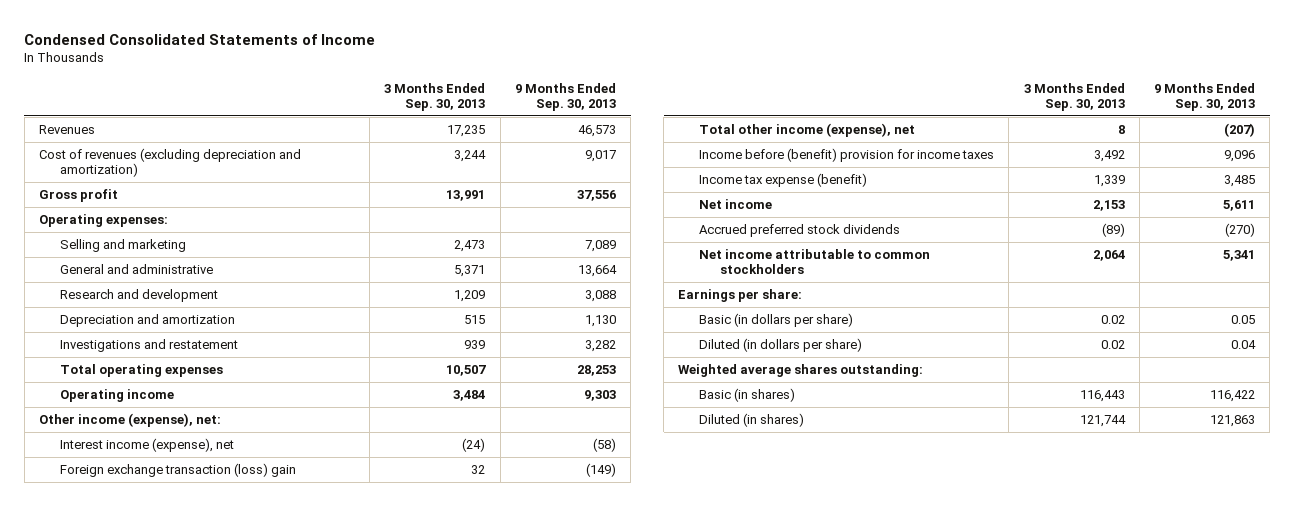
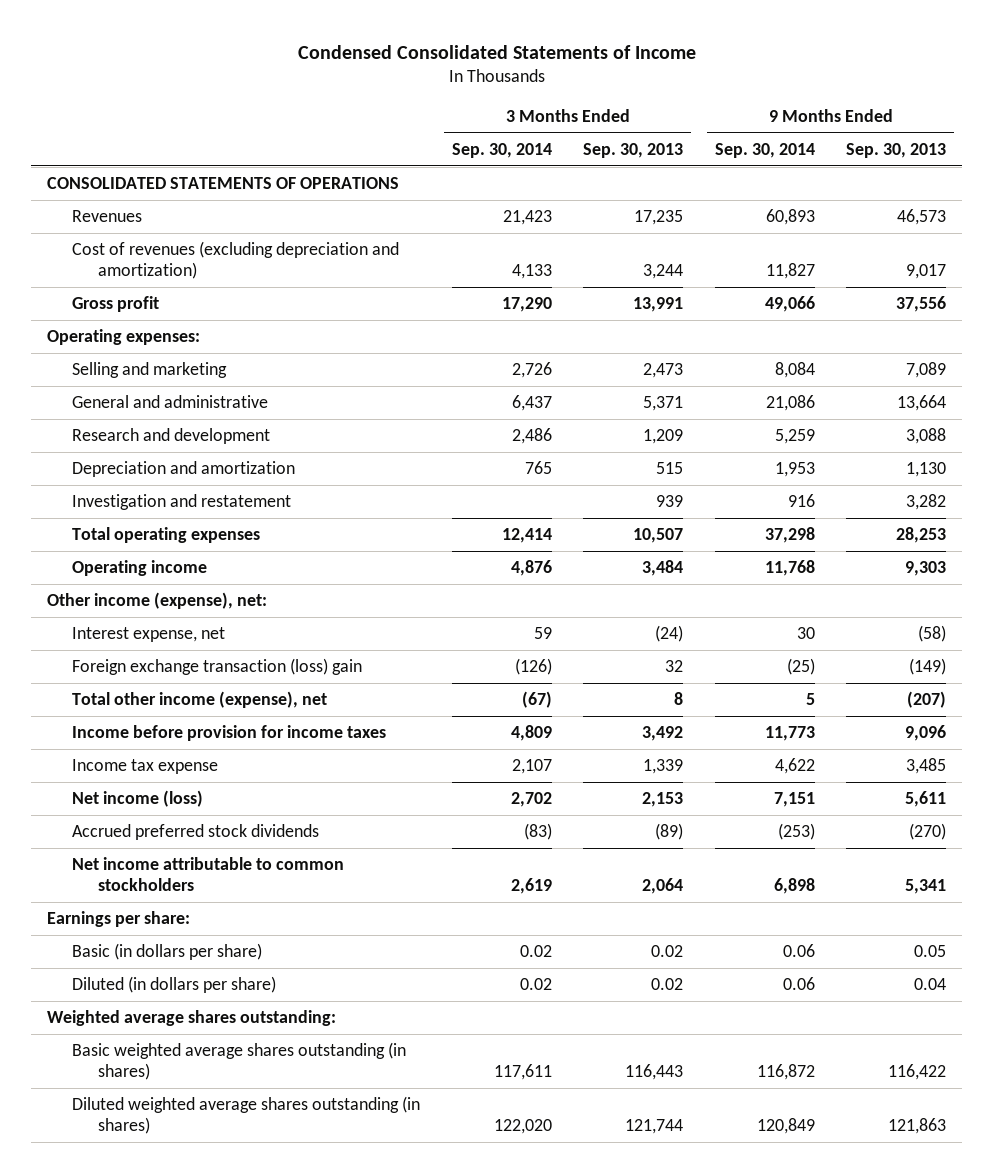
none -> [451,143,552,159] Sep. 30, 2014
none -> [714,143,815,159] Sep. 30, 2014
none -> [47,177,400,190] CONSOLIDATED STATEMENTS OF OPERATIONS
[59,339,238,353] Investigations and restatement -> [72,494,292,511] Investigation and restatement
[59,438,234,453] Interest income (expense), net -> [72,627,226,643] Interest expense, net
[698,148,994,163] Income before (benefit) provision for income taxes -> [72,725,387,742] Income before provision for income taxes
[698,173,867,188] Income tax expense (benefit) -> [72,759,219,775] Income tax expense
[698,199,772,210] Net income -> [72,790,204,808] Net income (loss)
[698,388,795,403] Basic (in shares) -> [72,1042,407,1080] Basic weighted average shares outstanding (in shares)
[698,413,804,428] Diluted (in shares) -> [72,1096,421,1134] Diluted weighted average shares outstanding (in shares)

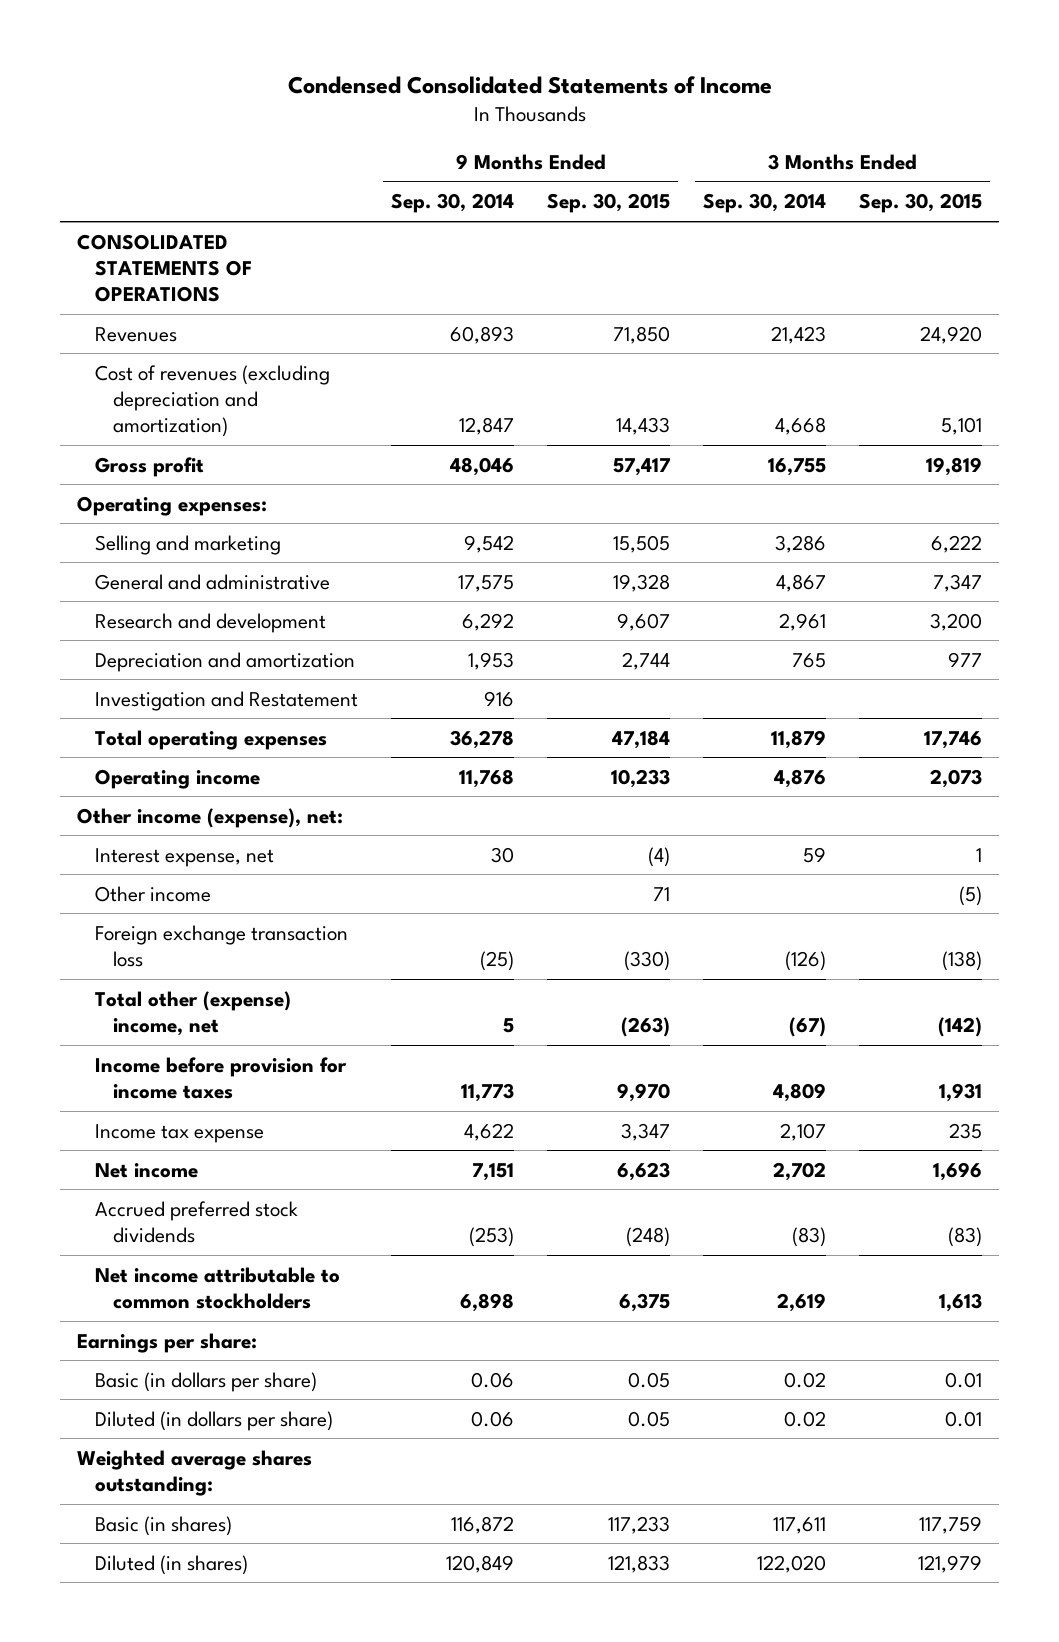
[583,143,684,159] Sep. 30, 2013 -> none
[846,143,947,159] Sep. 30, 2013 -> none
none -> [547,193,671,214] Sep. 30, 2015
none -> [859,193,983,214] Sep. 30, 2015
[511,263,552,279] 4,133 -> [775,417,827,436] 4,668
[765,262,815,279] 11,827 -> [458,417,514,436] 12,847
[501,297,552,313] 17,290 -> [768,457,827,476] 16,755
[764,296,815,313] 49,066 -> [449,456,514,476] 48,046
[511,362,552,379] 2,726 -> [775,534,827,553] 3,286
[774,362,815,379] 8,084 -> [463,534,514,553] 9,542
[511,395,552,412] 6,437 -> [776,573,827,592] 4,867
[765,395,815,412] 21,086 -> [457,574,514,592] 17,575
[511,428,552,445] 2,486 -> [779,612,827,631] 2,961
[774,429,815,445] 5,259 -> [461,612,514,631] 6,292
[72,494,292,511] Investigation and restatement -> [94,690,358,711] Investigation and Restatement
[501,528,552,544] 12,414 -> [771,729,827,749] 11,879
[764,527,815,544] 37,298 -> [449,729,514,749] 36,278
none -> [94,885,211,902] Other income
[72,658,363,676] Foreign exchange transaction (loss) gain -> [94,924,348,967] Foreign exchange transaction loss
[72,691,328,709] Total other income (expense), net -> [94,990,291,1036] Total other (expense) income, net
[72,790,204,808] Net income (loss) -> [94,1162,198,1178] Net income
[72,1042,407,1080] Basic weighted average shares outstanding (in shares) -> [94,1515,232,1536] Basic (in shares)
[72,1096,421,1134] Diluted weighted average shares outstanding (in shares) -> [94,1554,248,1575] Diluted (in shares)

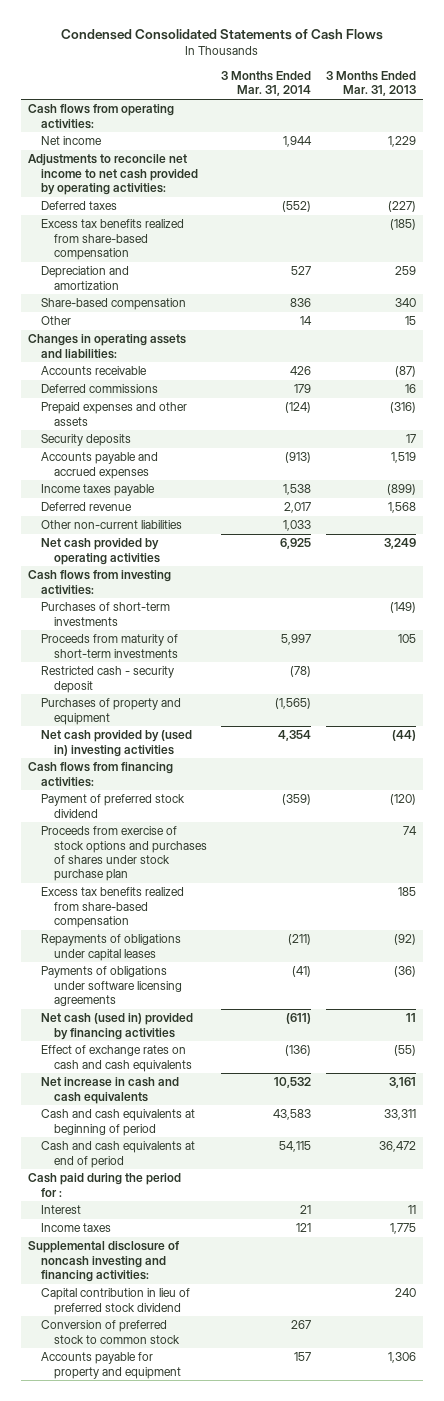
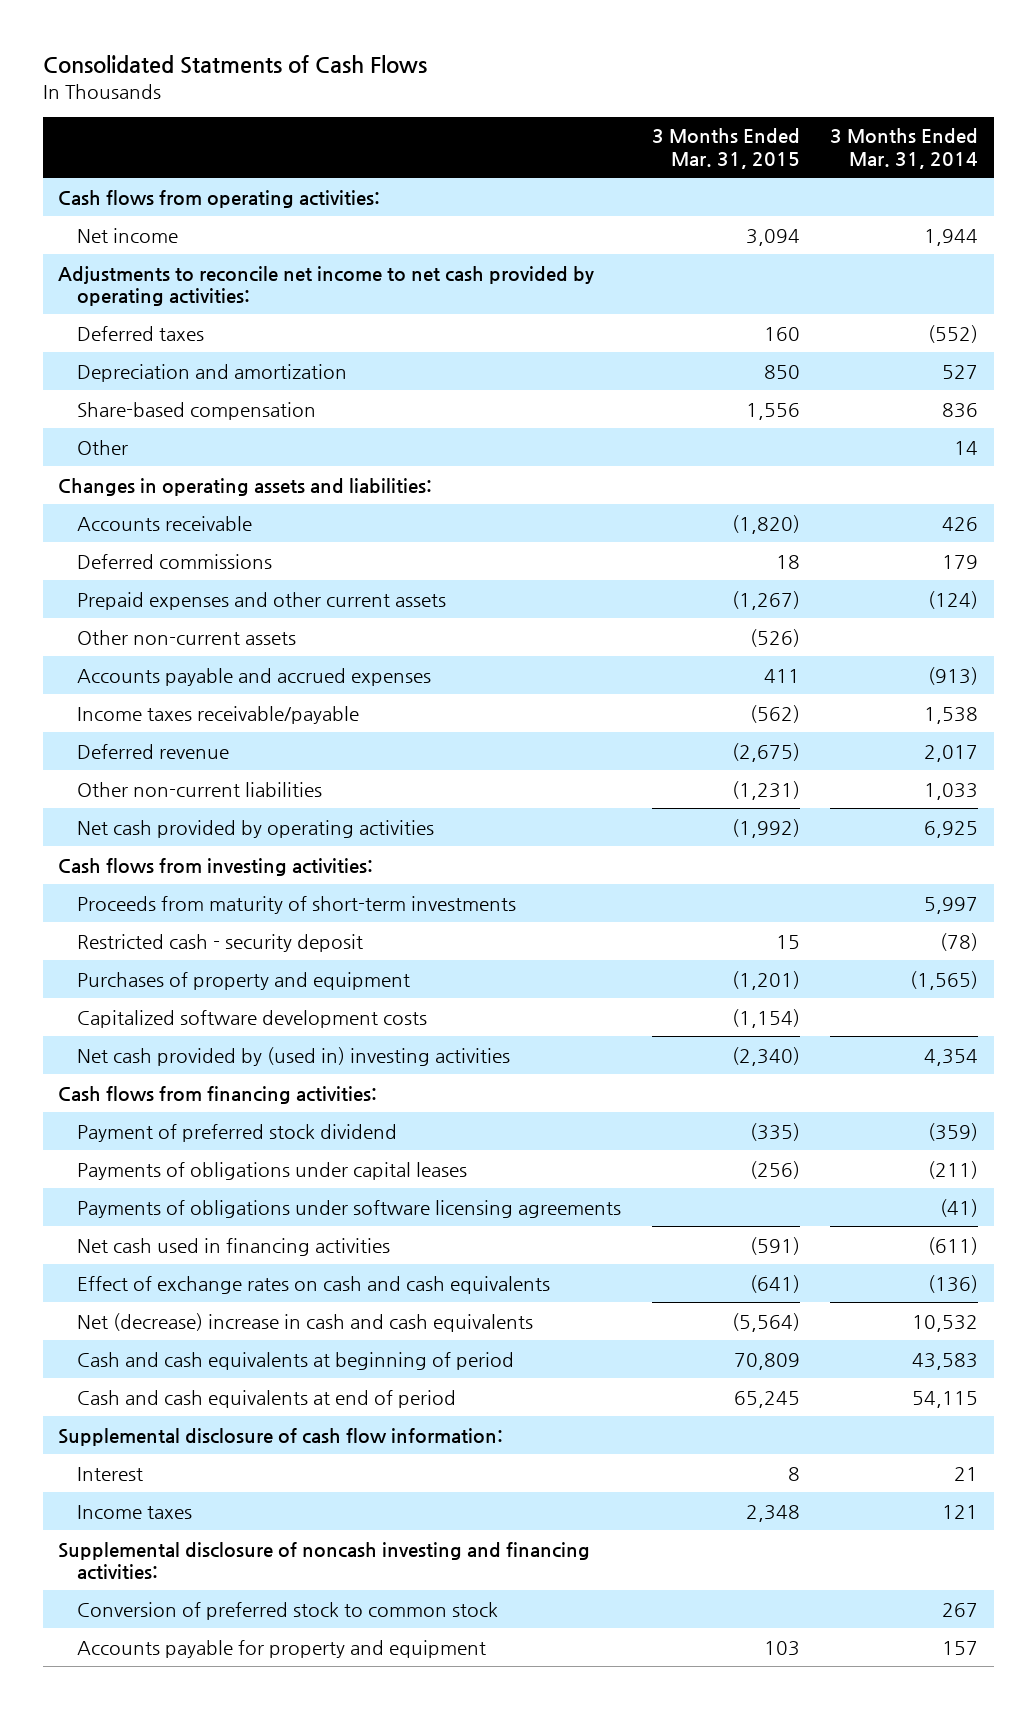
[60,28,383,40] Condensed Consolidated Statements of Cash Flows -> [42,55,427,75] Consolidated Statments of Cash Flows
[325,71,416,97] 3 Months Ended Mar. 31, 2013 -> none
none -> [651,128,800,170] 3 Months Ended Mar. 31, 2015
[41,219,185,260] Excess tax benefits realized from share-based compensation -> none
[41,434,132,447] Security deposits -> none
[41,402,188,426] Prepaid expenses and other assets -> [77,591,447,610] Prepaid expenses and other current assets
none -> [77,629,297,645] Other non-current assets
[41,484,156,497] Income taxes payable -> [77,705,360,724] Income taxes receivable/payable
[41,602,171,626] Purchases of short-term investments -> none
none -> [77,1009,428,1028] Capitalized software development costs
[41,826,208,881] Proceeds from exercise of stock options and purchases of shares under stock purchase plan -> none
[41,887,185,928] Excess tax benefits realized from share-based compensation -> none
[41,934,182,961] Repayments of obligations under capital leases -> [77,1161,468,1180] Payments of obligations under capital leases
[41,1013,194,1040] Net cash (used in) provided by financing activities -> [77,1237,391,1256] Net cash used in financing activities
[41,1077,180,1104] Net increase in cash and cash equivalents -> [77,1312,534,1332] Net (decrease) increase in cash and cash equivalents
[27,1173,181,1197] Cash paid during the period for : -> none
none -> [58,1427,504,1446] Supplemental disclosure of cash flow information:
[41,1288,191,1315] Capital contribution in lieu of preferred stock dividend -> none

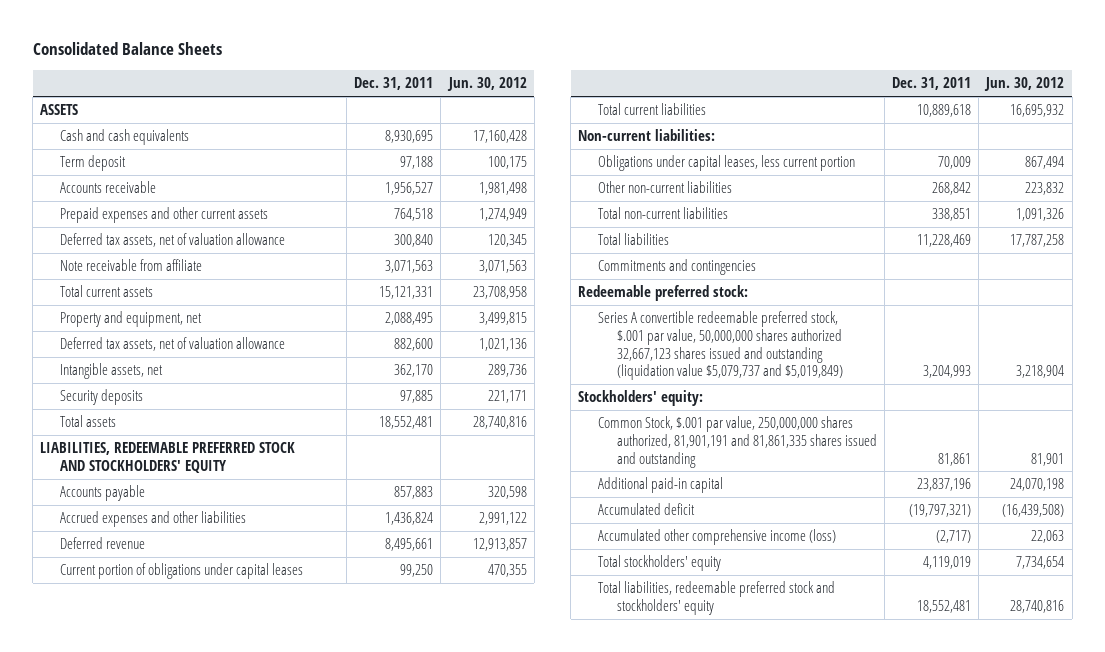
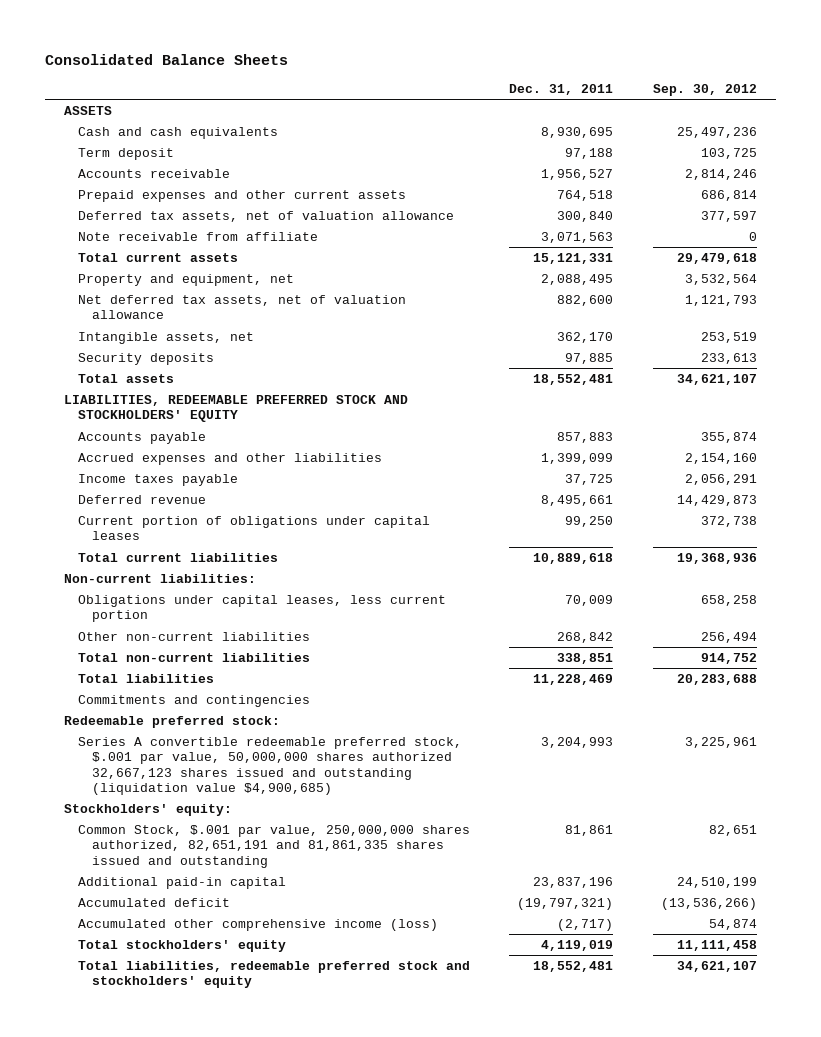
[446,77,527,92] Jun. 30, 2012 -> none
none -> [652,84,757,97] Sep. 30, 2012
[59,337,285,352] Deferred tax assets, net of valuation allowance -> [78,295,407,320] Net deferred tax assets, net of valuation allowance
[385,512,434,526] 1,436,824 -> [541,453,614,465] 1,399,099
none -> [78,474,239,487] Income taxes payable
[597,311,843,381] Series A convertible redeemable preferred stock, $.001 par value, 50,000,000 shares authorized 32,667,123 shares issued and outstanding (liquidation value $5,079,737 and $5,019,849) -> [78,737,463,795] Series A convertible redeemable preferred stock, $.001 par value, 50,000,000 shares authorized 32,667,123 shares issued and outstanding (liquidation value $4,900,685)
[597,416,877,468] Common Stock, $.001 par value, 250,000,000 shares authorized, 81,901,191 and 81,861,335 shares issued and outstanding -> [78,825,471,868] Common Stock, $.001 par value, 250,000,000 shares authorized, 82,651,191 and 81,861,335 shares issued and outstanding

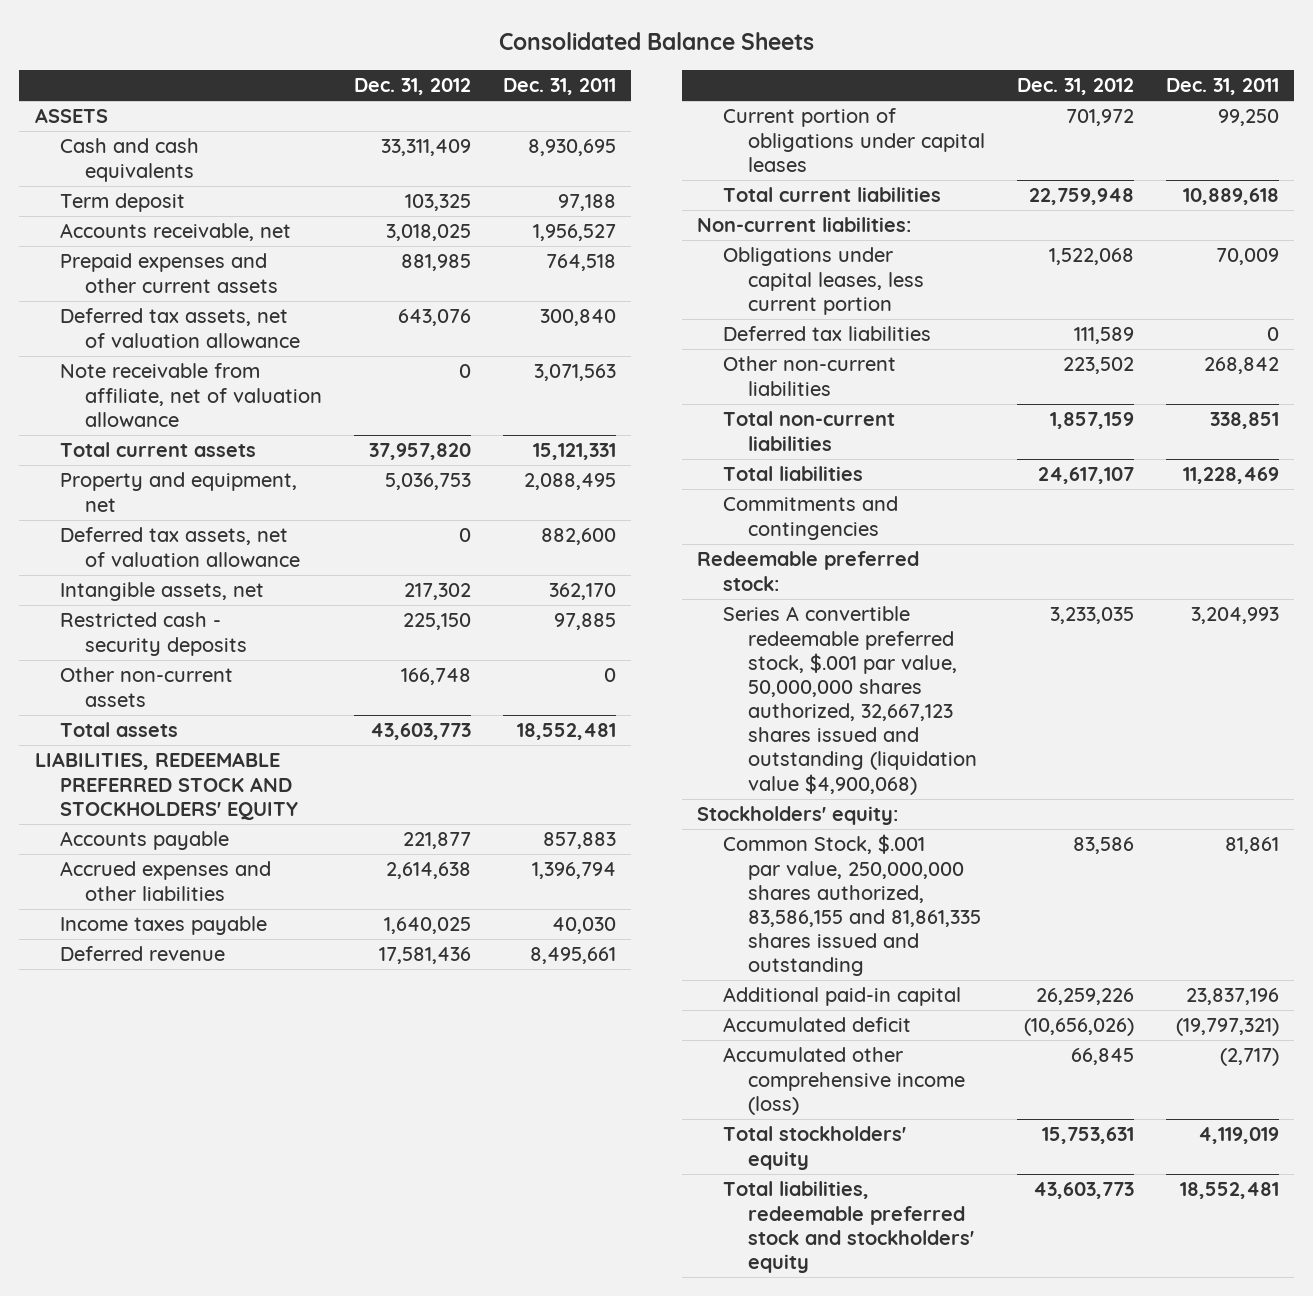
[652,84,757,97] Sep. 30, 2012 -> none
none -> [353,78,471,96] Dec. 31, 2012
[78,169,231,179] Accounts receivable -> [59,223,291,242] Accounts receivable, net
[78,232,319,242] Note receivable from affiliate -> [59,363,323,427] Note receivable from affiliate, net of valuation allowance
[78,295,407,320] Net deferred tax assets, net of valuation allowance -> [59,527,301,567] Deferred tax assets, net of valuation allowance
[78,353,215,366] Security deposits -> [59,612,248,656] Restricted cash - security deposits
none -> [59,667,233,707] Other non-current assets
[541,453,614,465] 1,399,099 -> [531,862,616,880] 1,396,794
[565,474,614,486] 37,725 -> [551,917,616,935] 40,030
none -> [722,326,931,342] Deferred tax liabilities
[78,737,463,795] Series A convertible redeemable preferred stock, $.001 par value, 50,000,000 shares authorized 32,667,123 shares issued and outstanding (liquidation value $4,900,685) -> [722,606,978,795] Series A convertible redeemable preferred stock, $.001 par value, 50,000,000 shares authorized, 32,667,123 shares issued and outstanding (liquidation value $4,900,068)
[78,825,471,868] Common Stock, $.001 par value, 250,000,000 shares authorized, 82,651,191 and 81,861,335 shares issued and outstanding -> [722,834,982,977] Common Stock, $.001 par value, 250,000,000 shares authorized, 83,586,155 and 81,861,335 shares issued and outstanding

